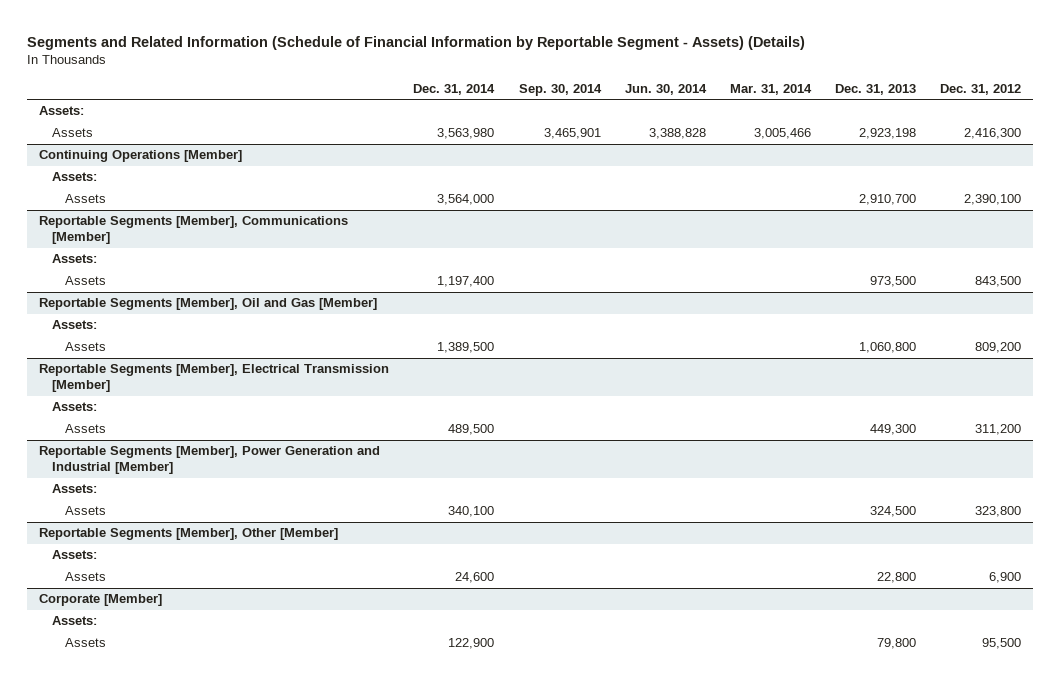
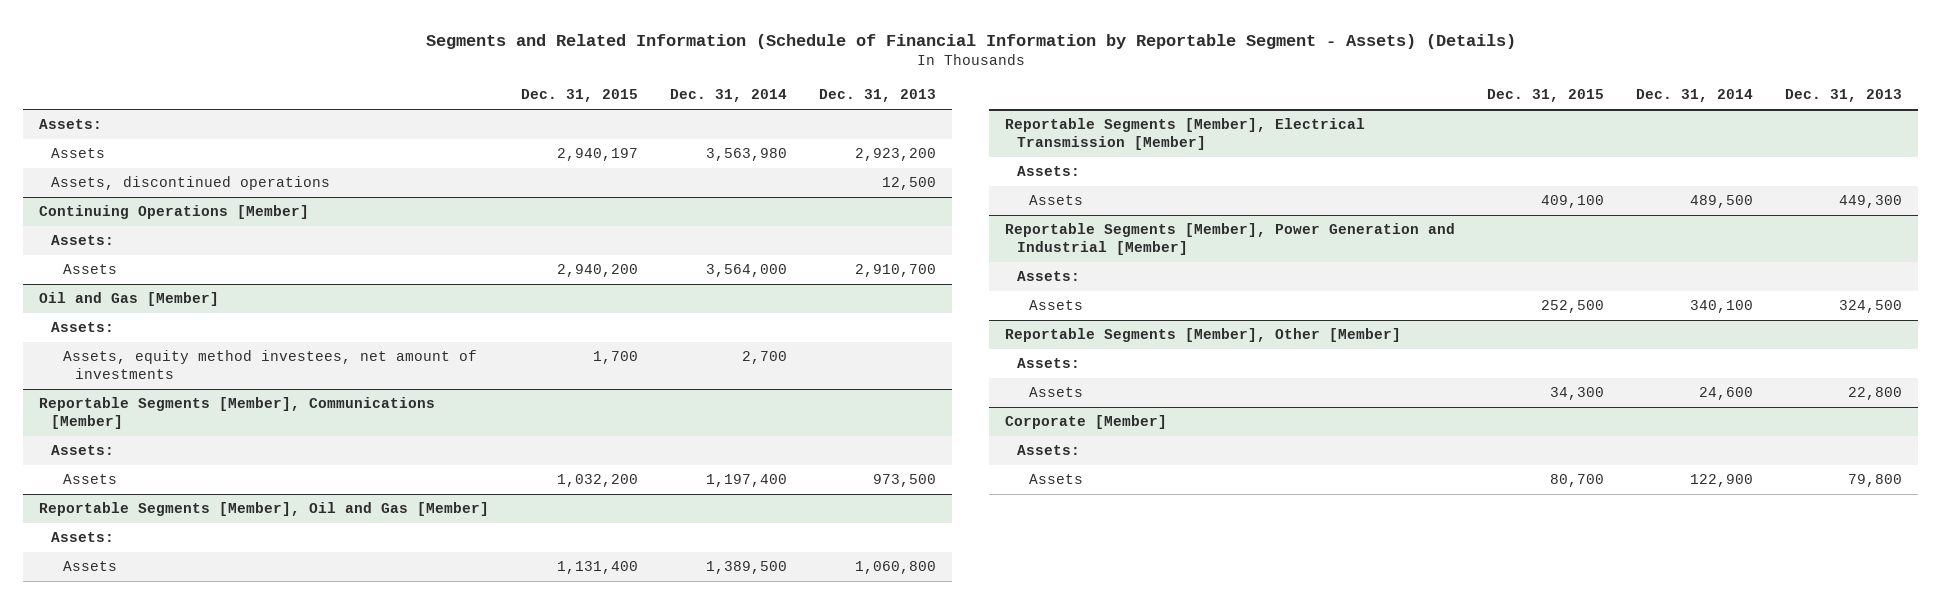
[518,83,602,96] Sep. 30, 2014 -> none
[624,83,707,95] Jun. 30, 2014 -> none
[729,83,812,95] Mar. 31, 2014 -> none
[940,83,1022,95] Dec. 31, 2012 -> none
none -> [521,89,639,103] Dec. 31, 2015
[859,128,917,140] 2,923,198 -> [855,148,937,162] 2,923,200
none -> [51,176,331,191] Assets, discontinued operations
none -> [38,292,219,307] Oil and Gas [Member]
none -> [51,322,115,333] Assets:
none -> [63,350,478,380] Assets, equity method investees, net amount of investments

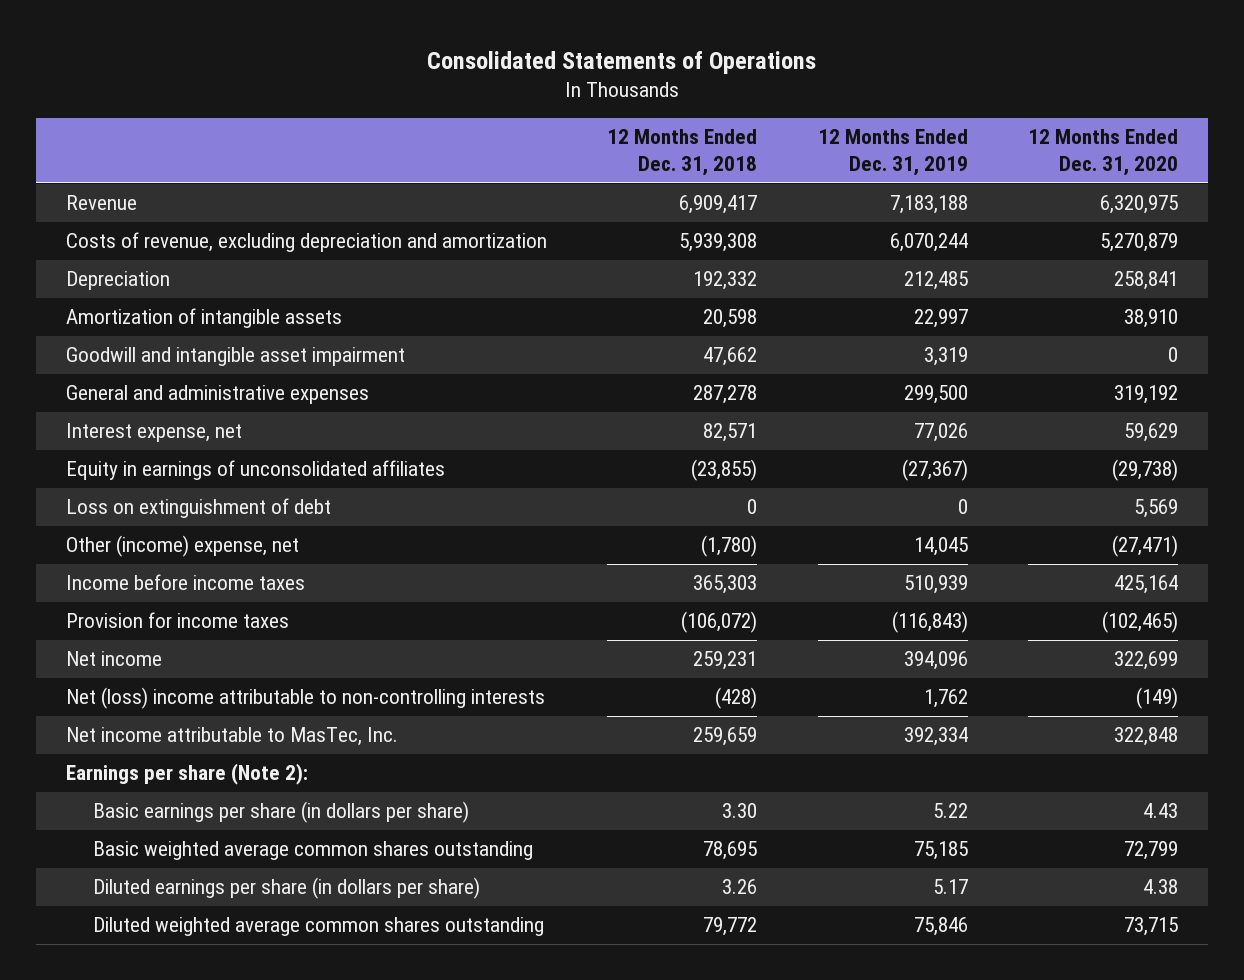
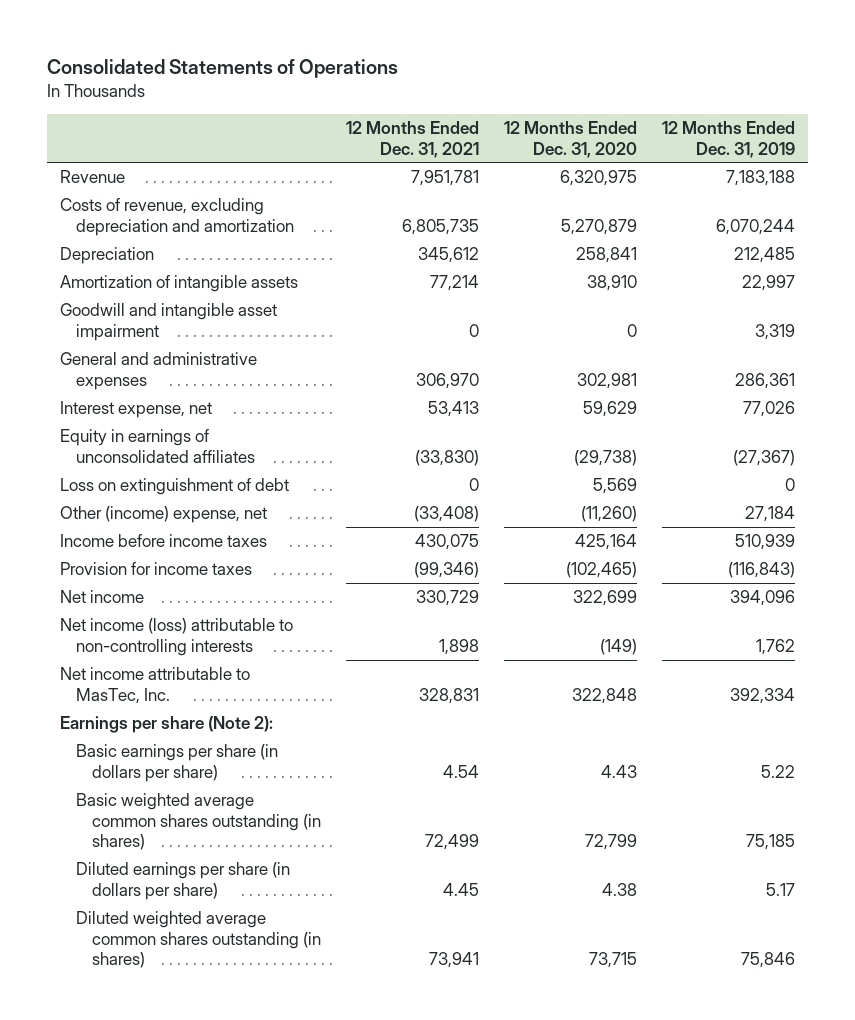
[607,129,758,177] 12 Months Ended Dec. 31, 2018 -> none
none -> [345,121,479,158] 12 Months Ended Dec. 31, 2021
[903,385,968,405] 299,500 -> [734,372,795,389] 286,361
[1113,385,1178,405] 319,192 -> [576,372,637,389] 302,981
[913,537,968,557] 14,045 -> [744,506,795,523] 27,184
[1111,535,1178,558] (27,471) -> [580,506,637,523] (11,260)
[66,687,546,710] Net (loss) income attributable to non-controlling interests -> [59,618,293,656] Net income (loss) attributable to non-controlling interests
[92,841,533,861] Basic weighted average common shares outstanding -> [75,793,321,851] Basic weighted average common shares outstanding (in shares)
[92,917,544,937] Diluted weighted average common shares outstanding -> [75,911,321,969] Diluted weighted average common shares outstanding (in shares)

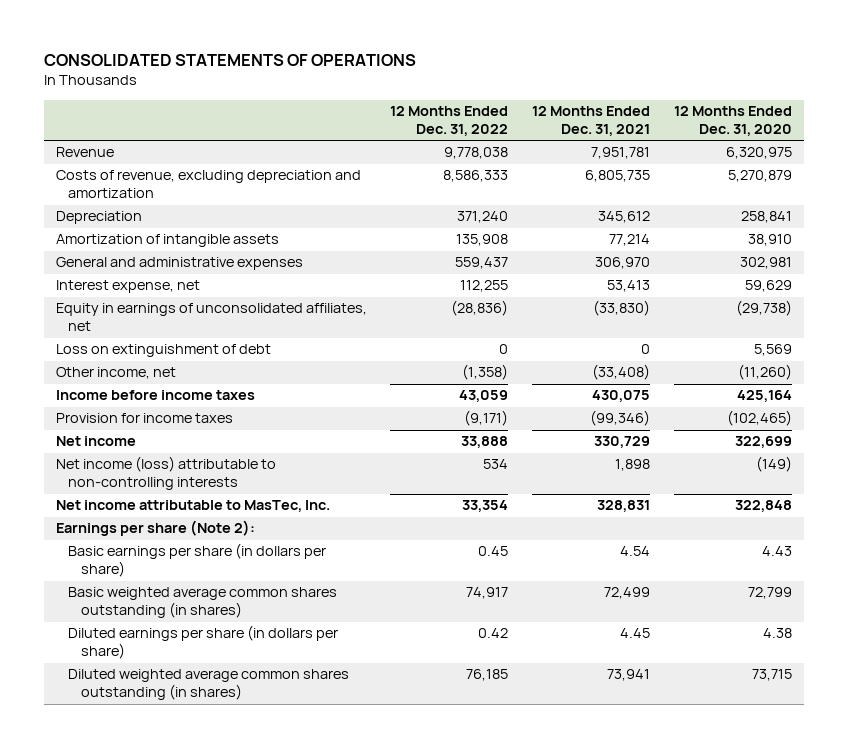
[47,58,399,78] Consolidated Statements of Operations -> [43,53,416,66] CONSOLIDATED STATEMENTS OF OPERATIONS
[661,121,795,158] 12 Months Ended Dec. 31, 2019 -> none
none -> [390,106,509,137] 12 Months Ended Dec. 31, 2022
[59,303,277,341] Goodwill and intangible asset impairment -> none
[59,429,255,463] Equity in earnings of unconsolidated affiliates -> [55,303,367,332] Equity in earnings of unconsolidated affiliates, net
[59,506,267,524] Other (income) expense, net -> [55,367,176,380] Other income, net

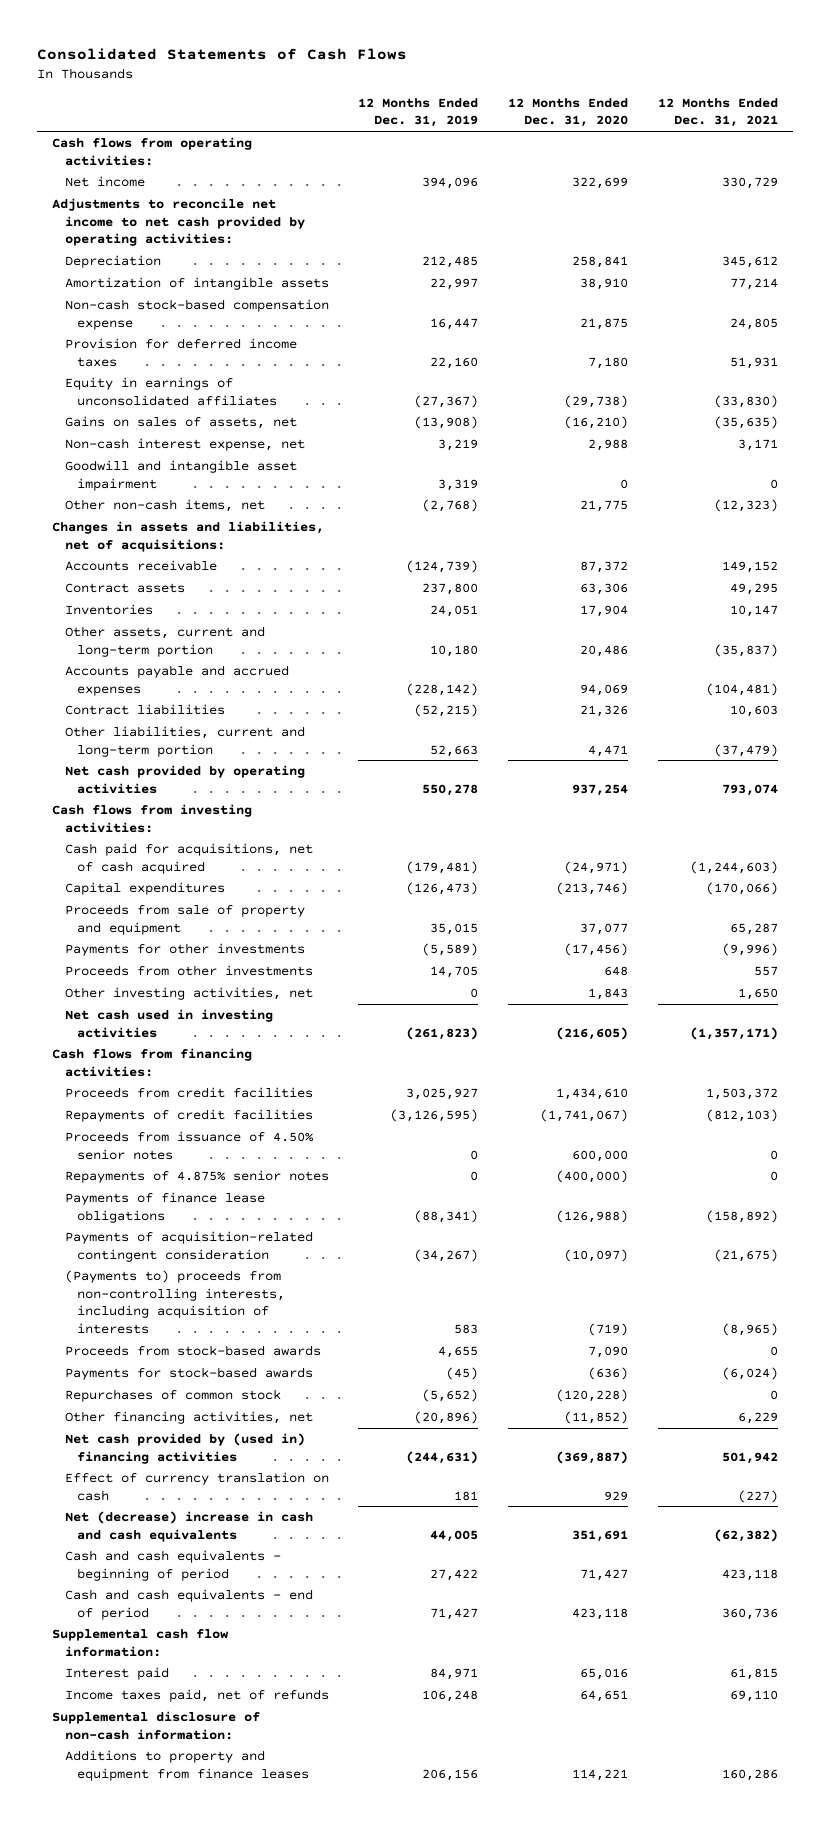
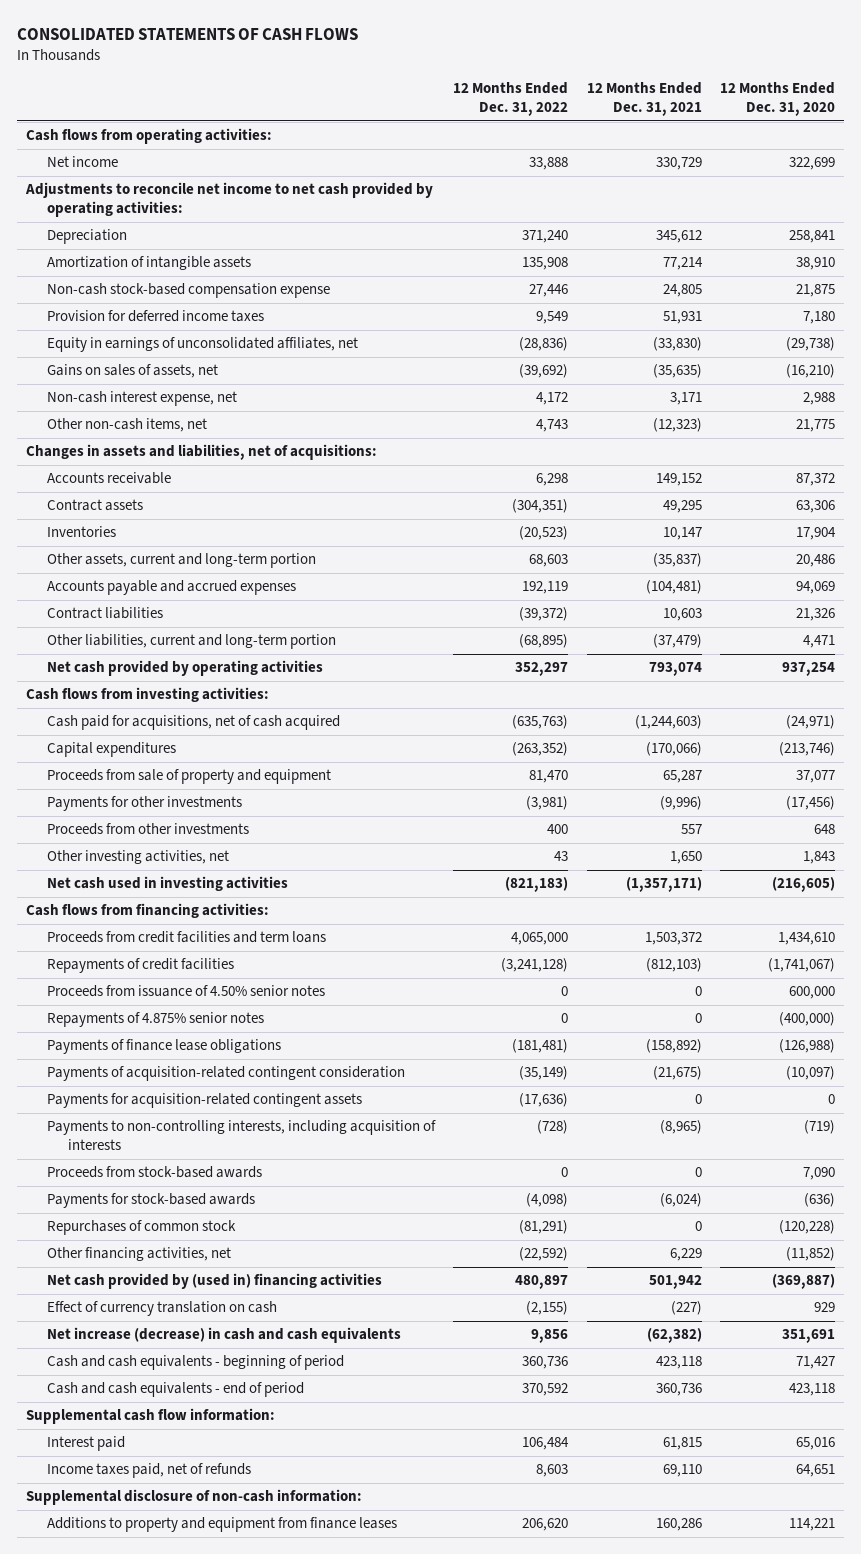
[37,47,408,60] Consolidated Statements of Cash Flows -> [16,27,358,40] CONSOLIDATED STATEMENTS OF CASH FLOWS
[358,97,479,128] 12 Months Ended Dec. 31, 2019 -> none
none -> [453,82,569,117] 12 Months Ended Dec. 31, 2022
[64,376,277,406] Equity in earnings of unconsolidated affiliates -> [47,337,359,353] Equity in earnings of unconsolidated affiliates, net
[64,459,297,491] Goodwill and intangible asset impairment -> none
[64,1086,313,1098] Proceeds from credit facilities -> [47,931,327,944] Proceeds from credit facilities and term loans
none -> [47,1093,363,1109] Payments for acquisition-related contingent assets
[64,1269,285,1335] (Payments to) proceeds from non-controlling interests, including acquisition of interests -> [47,1120,437,1151] Payments to non-controlling interests, including acquisition of interests
[64,1510,313,1542] Net (decrease) increase in cash and cash equivalents -> [47,1327,402,1344] Net increase (decrease) in cash and cash equivalents

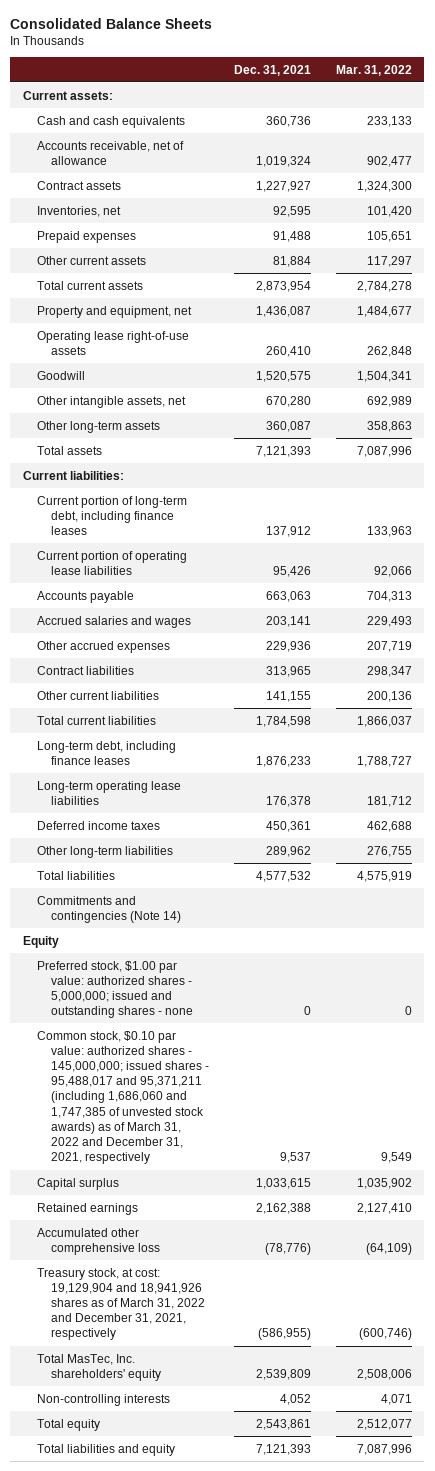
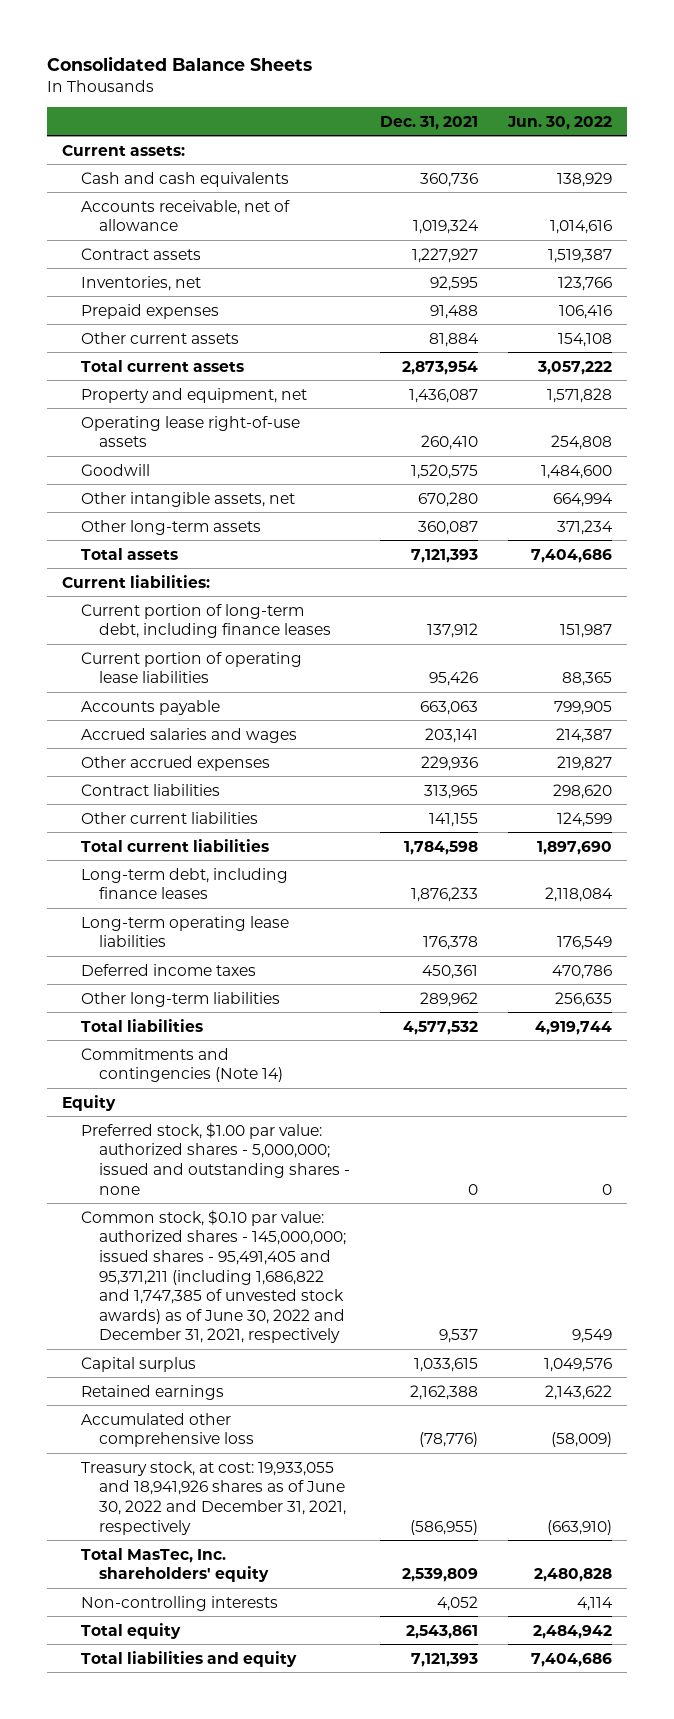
[335,64,412,76] Mar. 31, 2022 -> none
none -> [506,115,612,130] Jun. 30, 2022
[36,1030,209,1165] Common stock, $0.10 par value: authorized shares - 145,000,000; issued shares - 95,488,017 and 95,371,211 (including 1,686,060 and 1,747,385 of unvested stock awards) as of March 31, 2022 and December 31, 2021, respectively -> [80,1209,346,1344] Common stock, $0.10 par value: authorized shares - 145,000,000; issued shares - 95,491,405 and 95,371,211 (including 1,686,822 and 1,747,385 of unvested stock awards) as of June 30, 2022 and December 31, 2021, respectively
[36,1267,205,1341] Treasury stock, at cost: 19,129,904 and 18,941,926 shares as of March 31, 2022 and December 31, 2021, respectively -> [80,1460,346,1535] Treasury stock, at cost: 19,933,055 and 18,941,926 shares as of June 30, 2022 and December 31, 2021, respectively

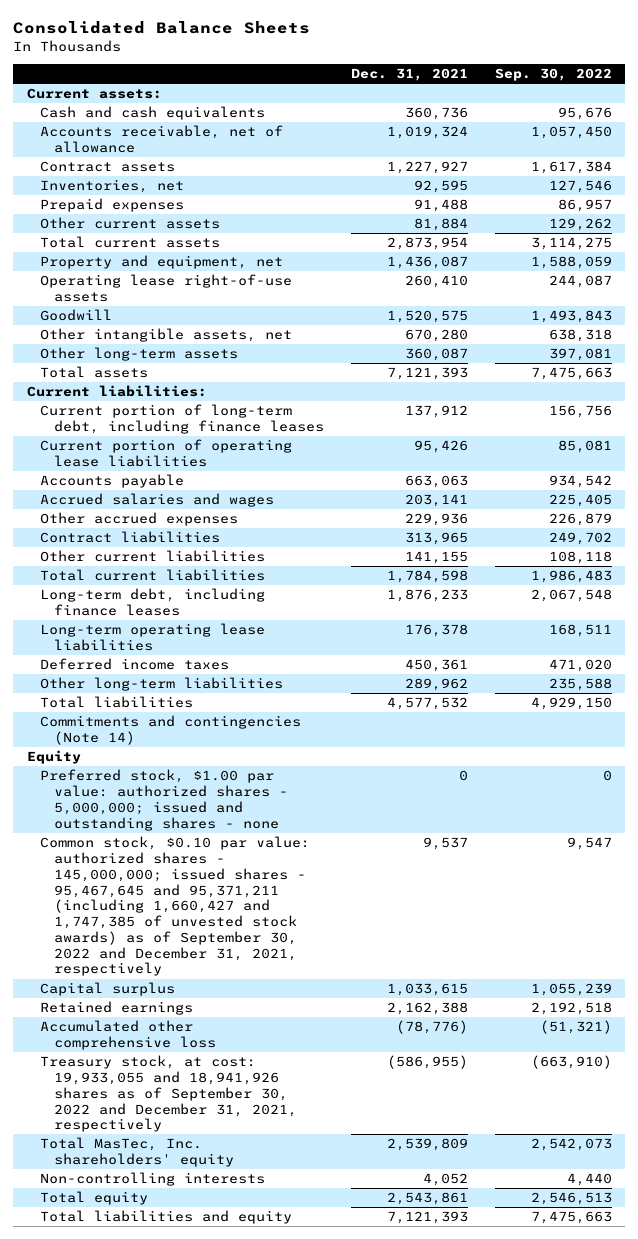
[506,115,612,130] Jun. 30, 2022 -> none
none -> [494,68,612,82] Sep. 30, 2022
[80,1209,346,1344] Common stock, $0.10 par value: authorized shares - 145,000,000; issued shares - 95,491,405 and 95,371,211 (including 1,686,822 and 1,747,385 of unvested stock awards) as of June 30, 2022 and December 31, 2021, respectively -> [40,836,311,977] Common stock, $0.10 par value: authorized shares - 145,000,000; issued shares - 95,467,645 and 95,371,211 (including 1,660,427 and 1,747,385 of unvested stock awards) as of September 30, 2022 and December 31, 2021, respectively
[80,1460,346,1535] Treasury stock, at cost: 19,933,055 and 18,941,926 shares as of June 30, 2022 and December 31, 2021, respectively -> [40,1055,297,1133] Treasury stock, at cost: 19,933,055 and 18,941,926 shares as of September 30, 2022 and December 31, 2021, respectively

